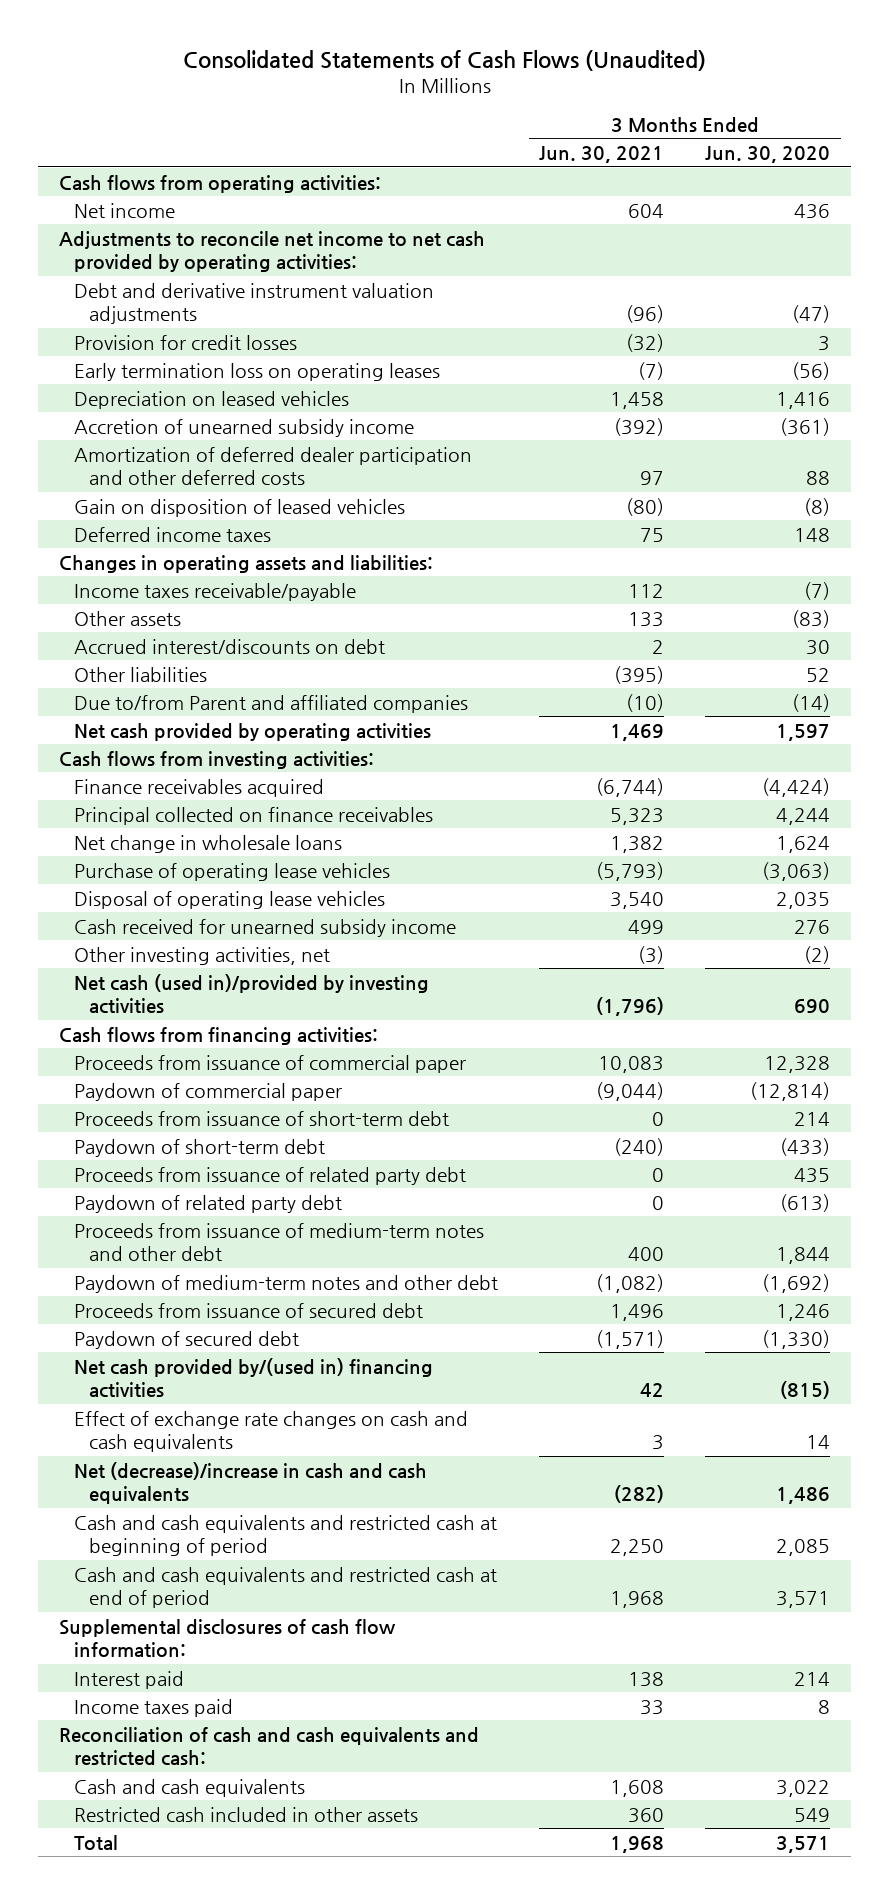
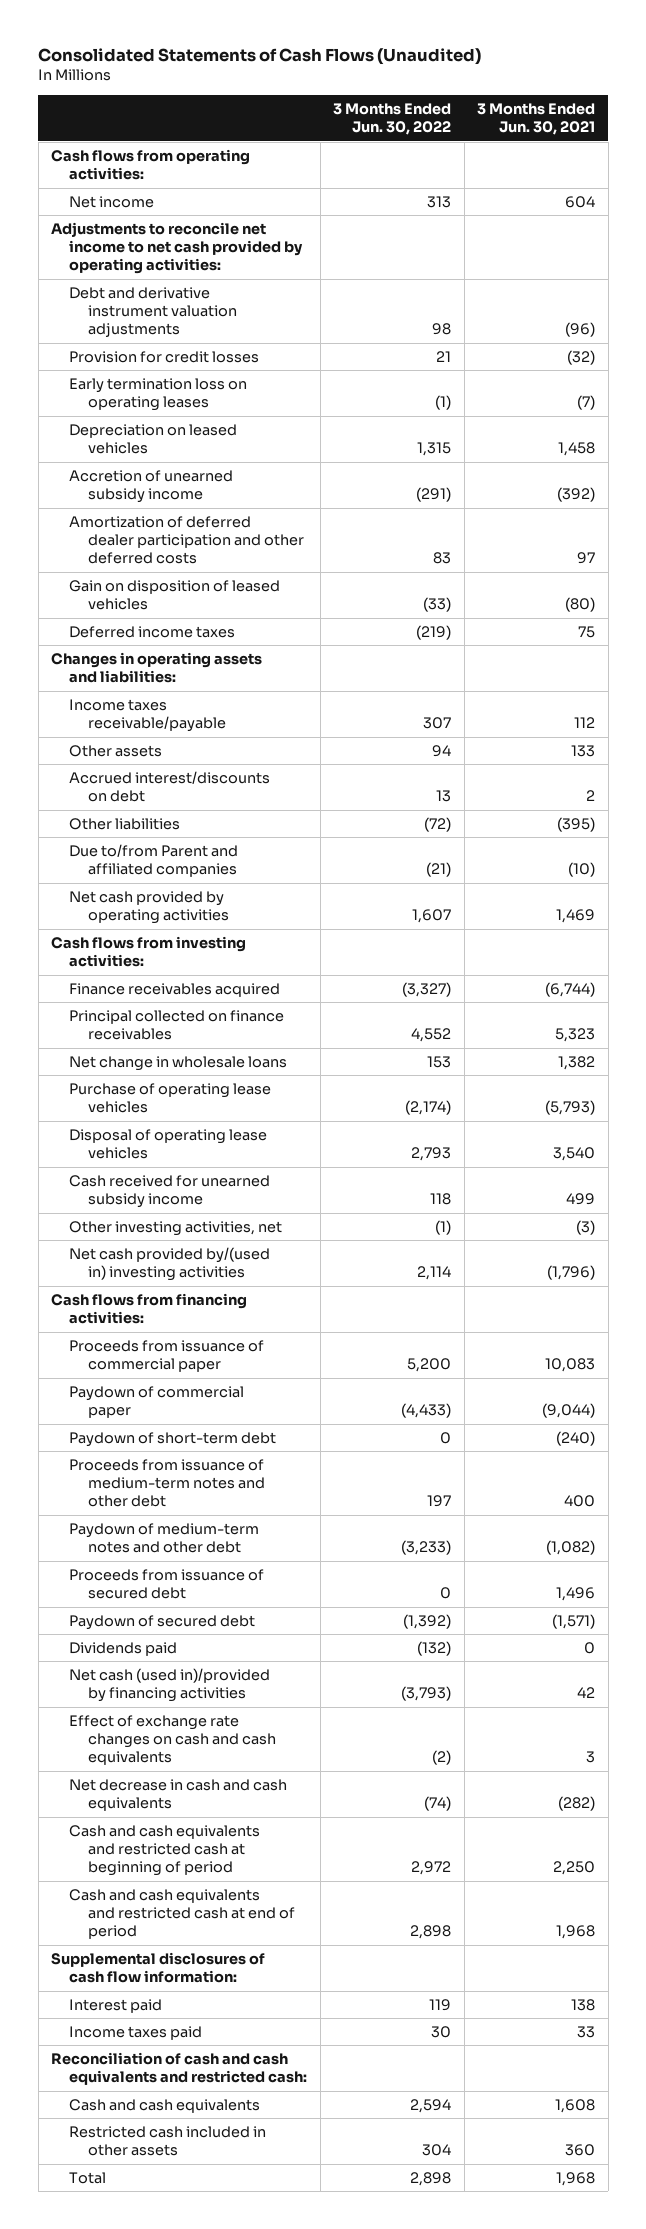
[705,146,831,164] Jun. 30, 2020 -> none
none -> [333,103,452,136] 3 Months Ended Jun. 30, 2022
[73,973,429,1015] Net cash (used in)/provided by investing activities -> [69,1247,271,1282] Net cash provided by/(used in) investing activities
[73,1110,449,1126] Proceeds from issuance of short-term debt -> none
[73,1166,466,1185] Proceeds from issuance of related party debt -> none
[73,1194,342,1213] Paydown of related party debt -> none
none -> [69,1642,178,1657] Dividends paid
[73,1357,433,1399] Net cash provided by/(used in) financing activities -> [69,1668,271,1703] Net cash (used in)/provided by financing activities
[73,1461,427,1505] Net (decrease)/increase in cash and cash equivalents -> [69,1779,288,1812] Net decrease in cash and cash equivalents

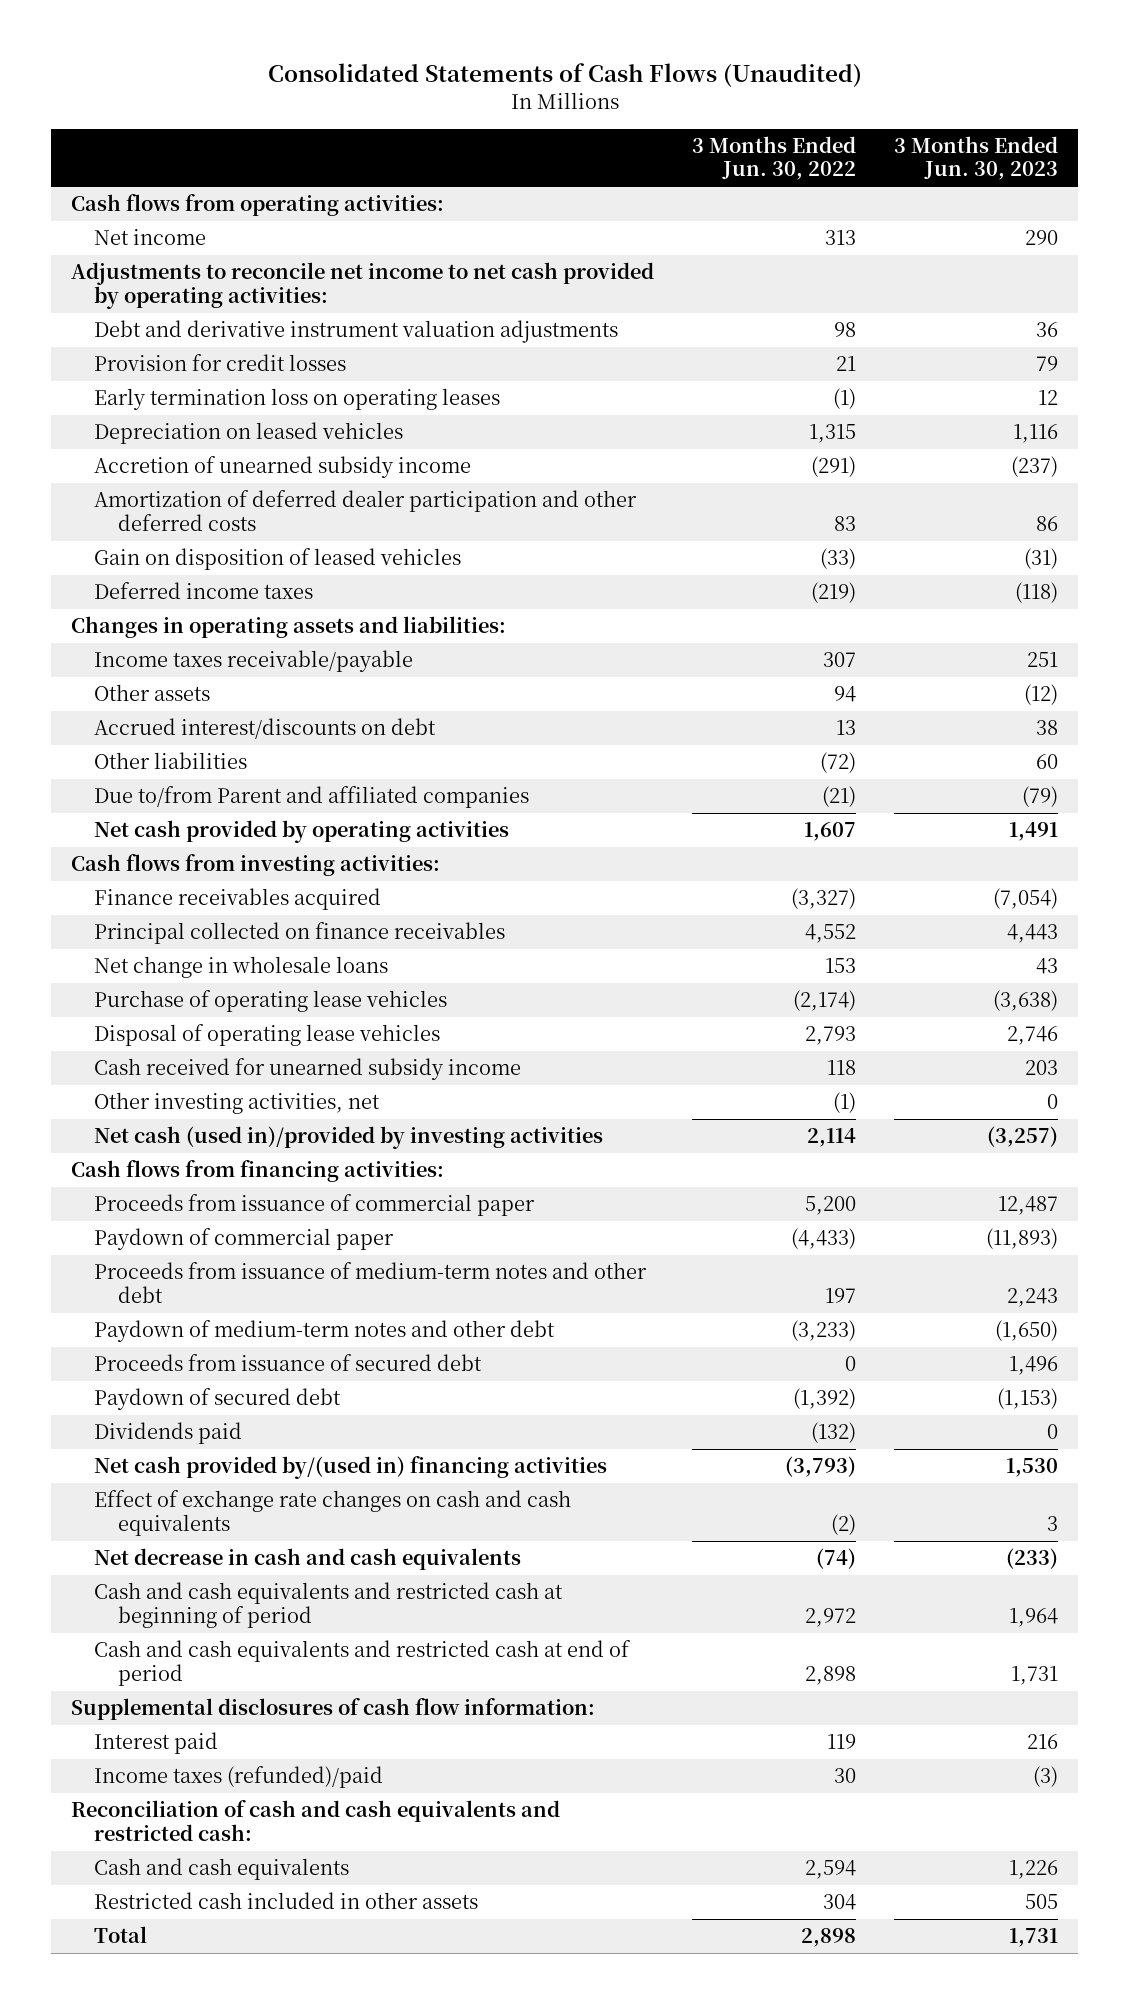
[477,103,596,136] 3 Months Ended Jun. 30, 2021 -> none
none -> [894,135,1059,181] 3 Months Ended Jun. 30, 2023
[69,1247,271,1282] Net cash provided by/(used in) investing activities -> [94,1126,604,1150] Net cash (used in)/provided by investing activities
[69,1432,277,1448] Paydown of short-term debt -> none
[69,1668,271,1703] Net cash (used in)/provided by financing activities -> [94,1456,608,1480] Net cash provided by/(used in) financing activities
[69,2026,203,2041] Income taxes paid -> [94,1766,384,1789] Income taxes (refunded)/paid

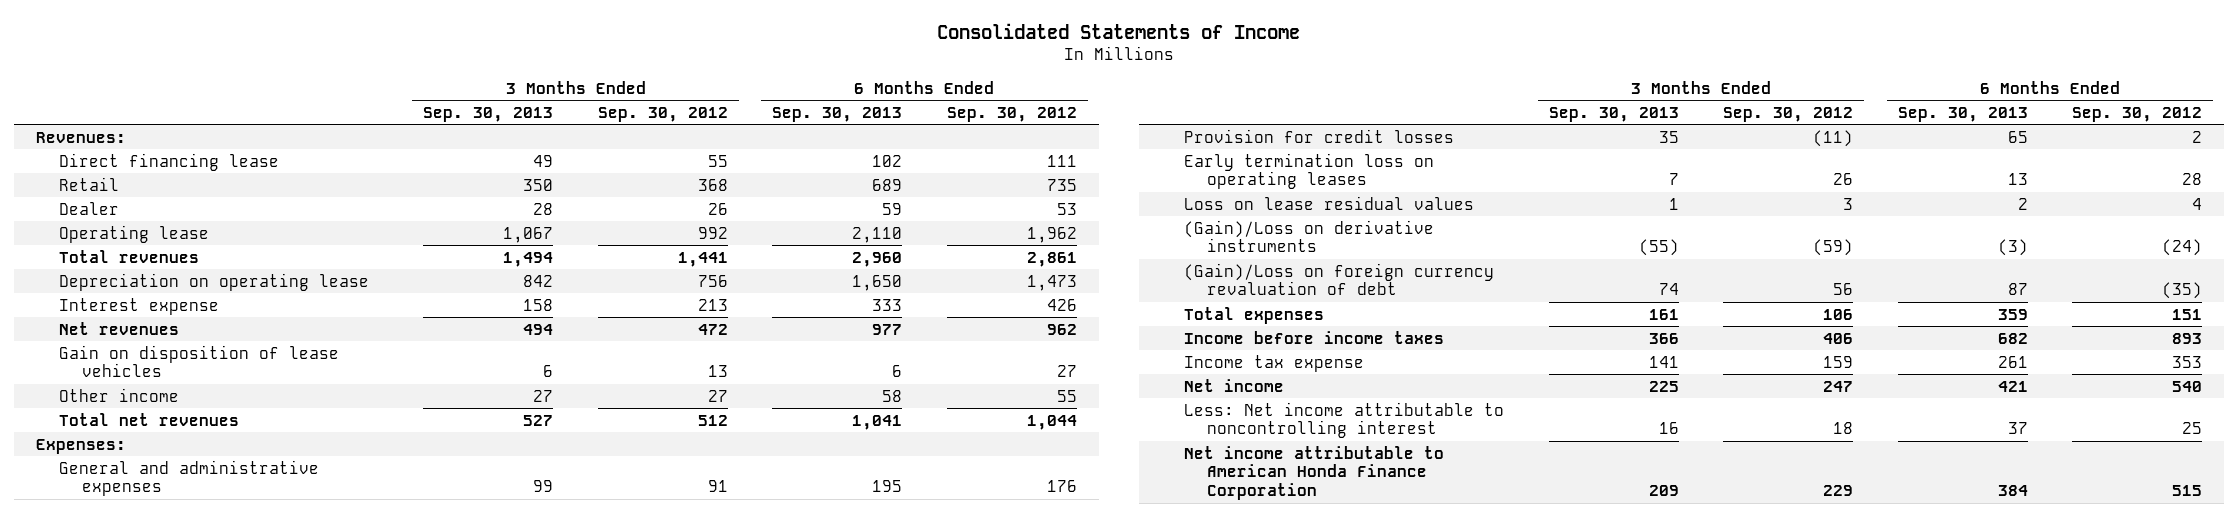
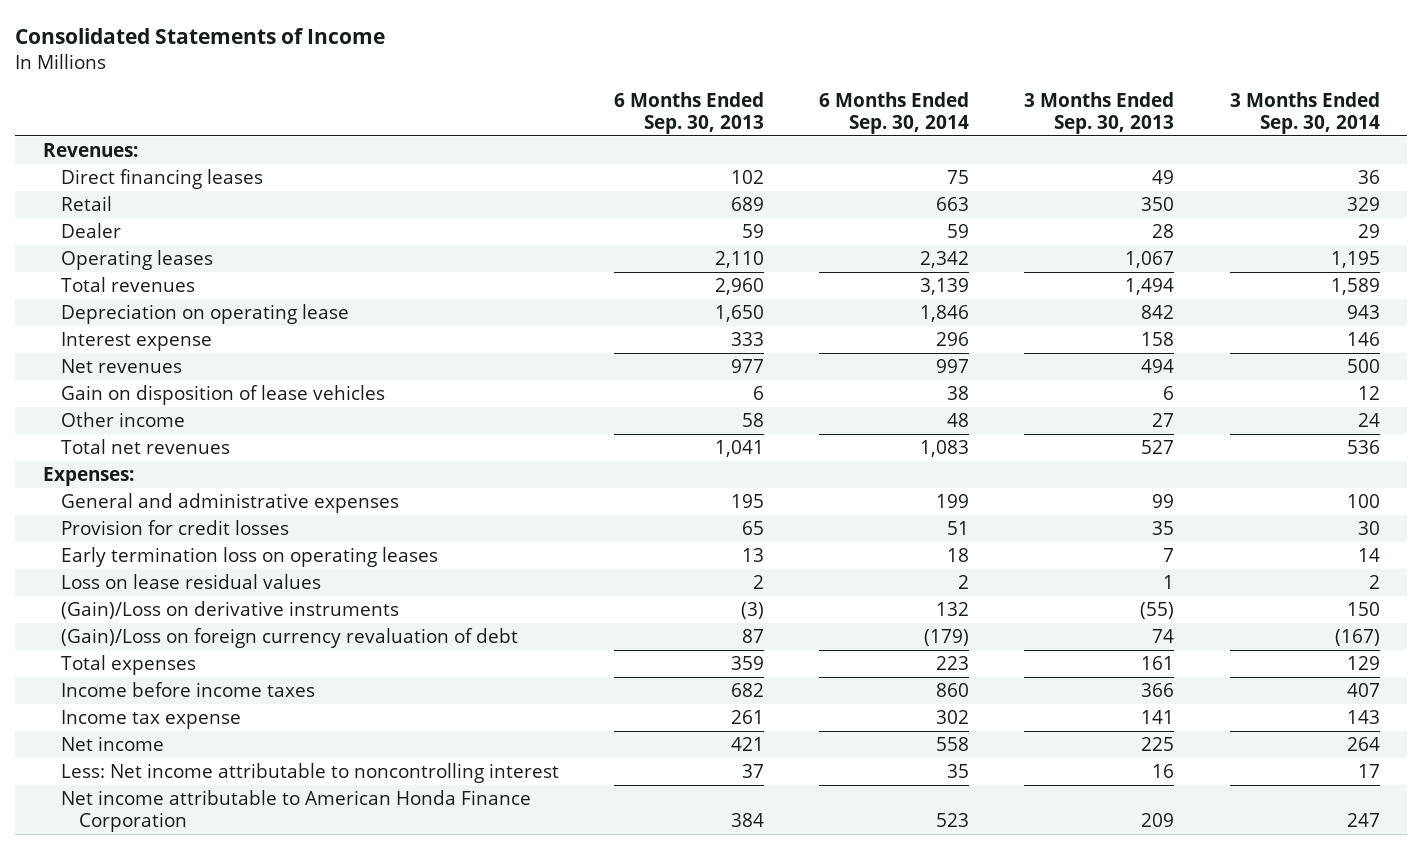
[597,106,728,122] Sep. 30, 2012 -> none
[946,106,1077,122] Sep. 30, 2012 -> none
none -> [819,92,970,134] 6 Months Ended Sep. 30, 2014
none -> [1229,92,1380,134] 3 Months Ended Sep. 30, 2014
[58,152,279,171] Direct financing lease -> [60,169,263,190] Direct financing leases
[58,224,209,243] Operating lease -> [60,250,213,271] Operating leases

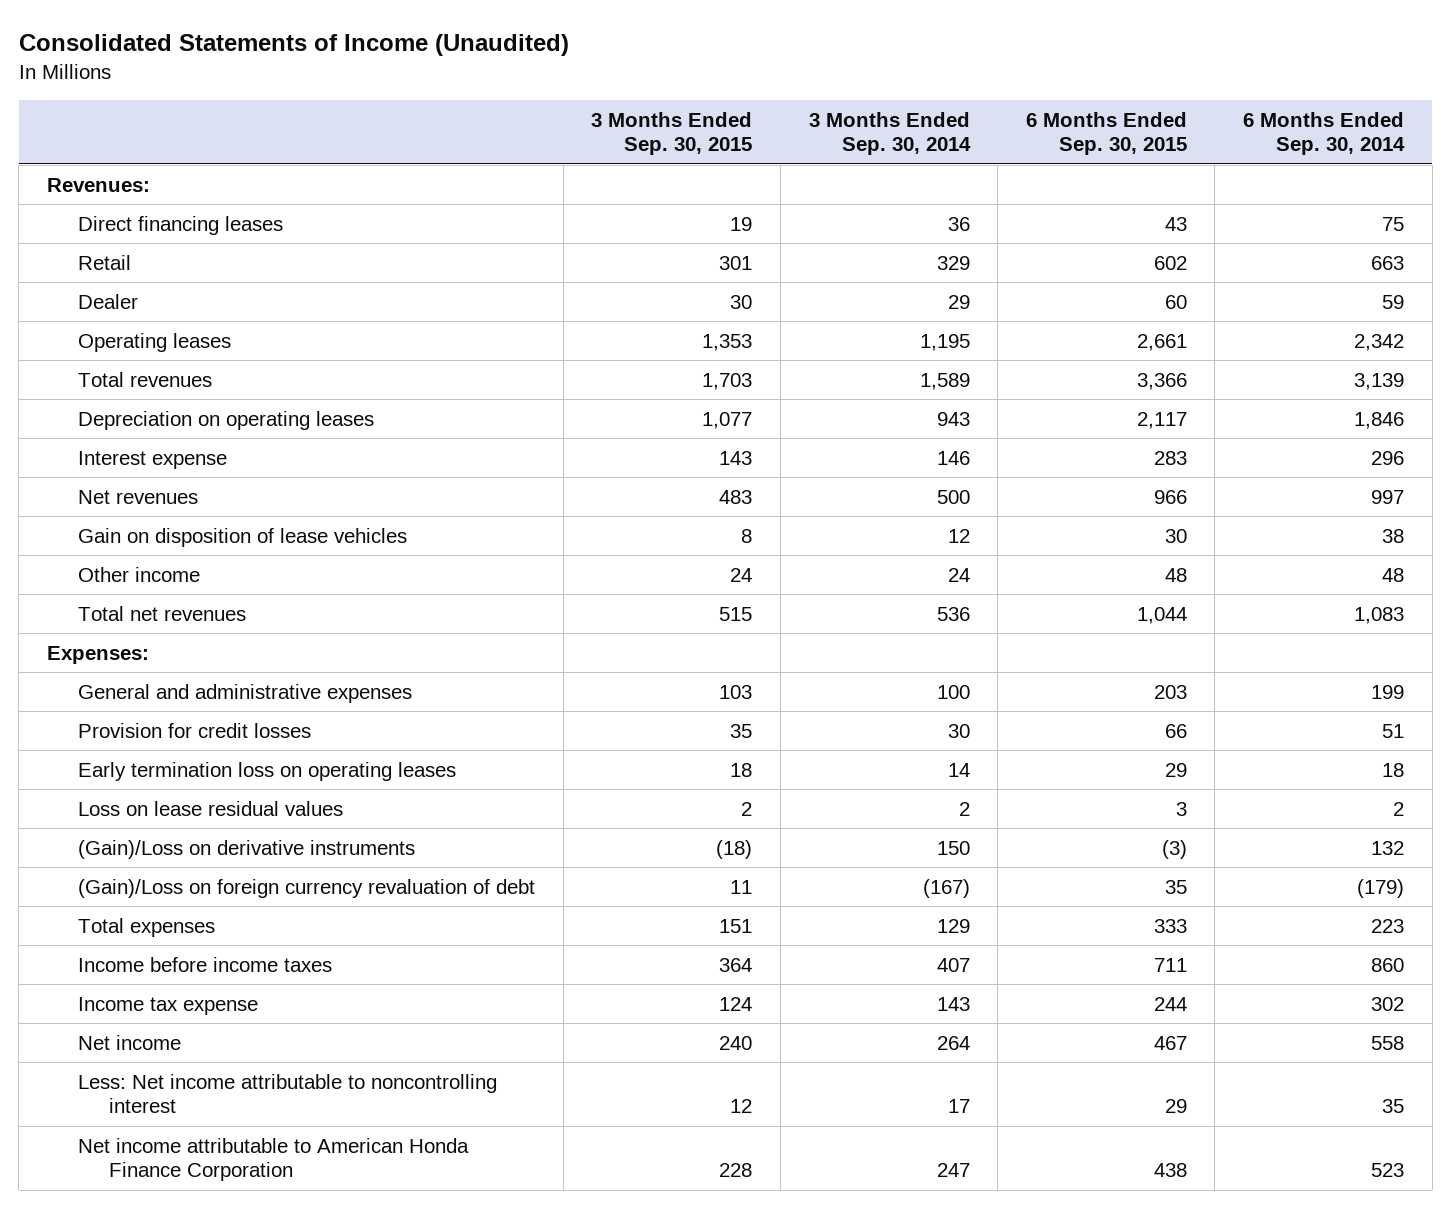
[15,27,386,44] Consolidated Statements of Income -> [18,34,569,57] Consolidated Statements of Income (Unaudited)
[613,92,764,134] 6 Months Ended Sep. 30, 2013 -> none
[1024,92,1175,134] 3 Months Ended Sep. 30, 2013 -> none
none -> [591,111,753,155] 3 Months Ended Sep. 30, 2015
none -> [1025,111,1187,155] 6 Months Ended Sep. 30, 2015
[60,304,349,325] Depreciation on operating lease -> [77,410,374,430] Depreciation on operating leases

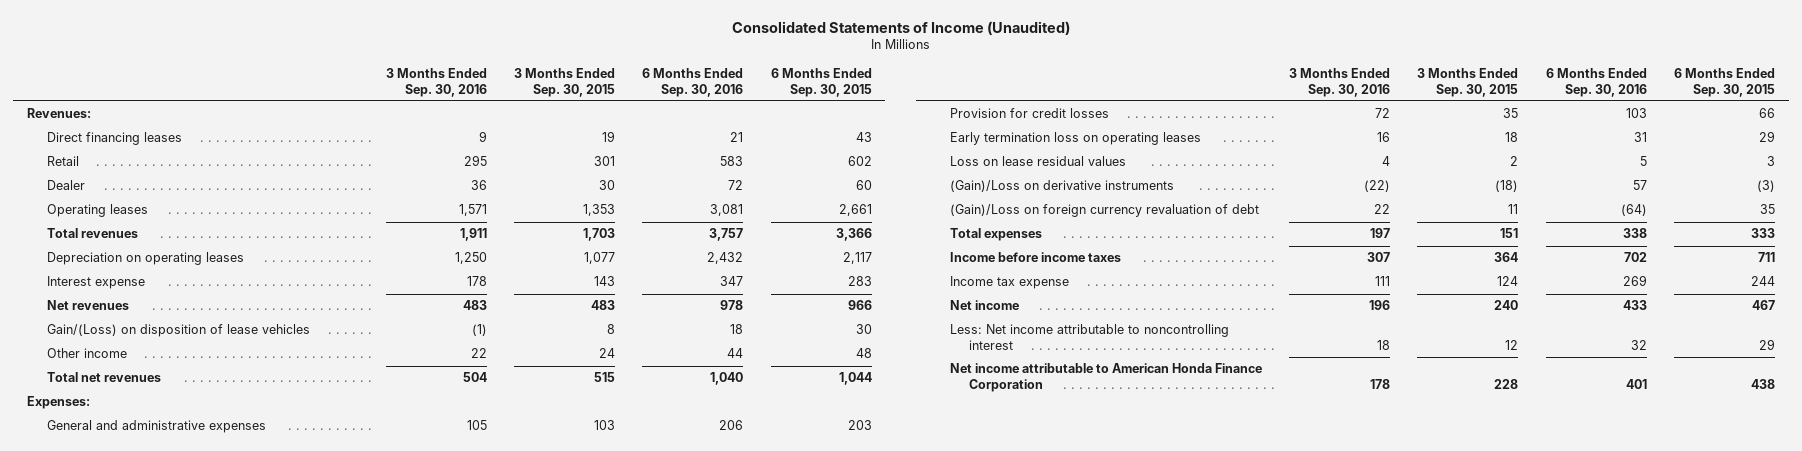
[808,111,971,155] 3 Months Ended Sep. 30, 2014 -> none
[1243,111,1406,155] 6 Months Ended Sep. 30, 2014 -> none
none -> [385,68,487,97] 3 Months Ended Sep. 30, 2016
none -> [642,68,744,97] 6 Months Ended Sep. 30, 2016
[77,527,407,547] Gain on disposition of lease vehicles -> [46,324,310,338] Gain/(Loss) on disposition of lease vehicles

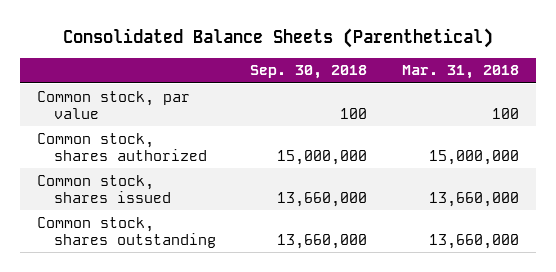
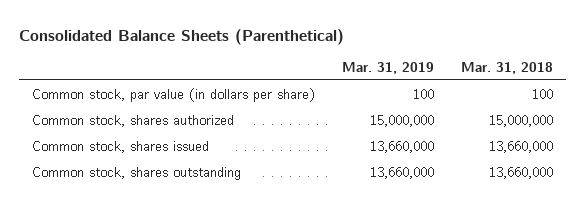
[250,65,368,80] Sep. 30, 2018 -> none
none -> [342,61,435,74] Mar. 31, 2019
[37,90,191,120] Common stock, par value -> [32,87,316,102] Common stock, par value (in dollars per share)

